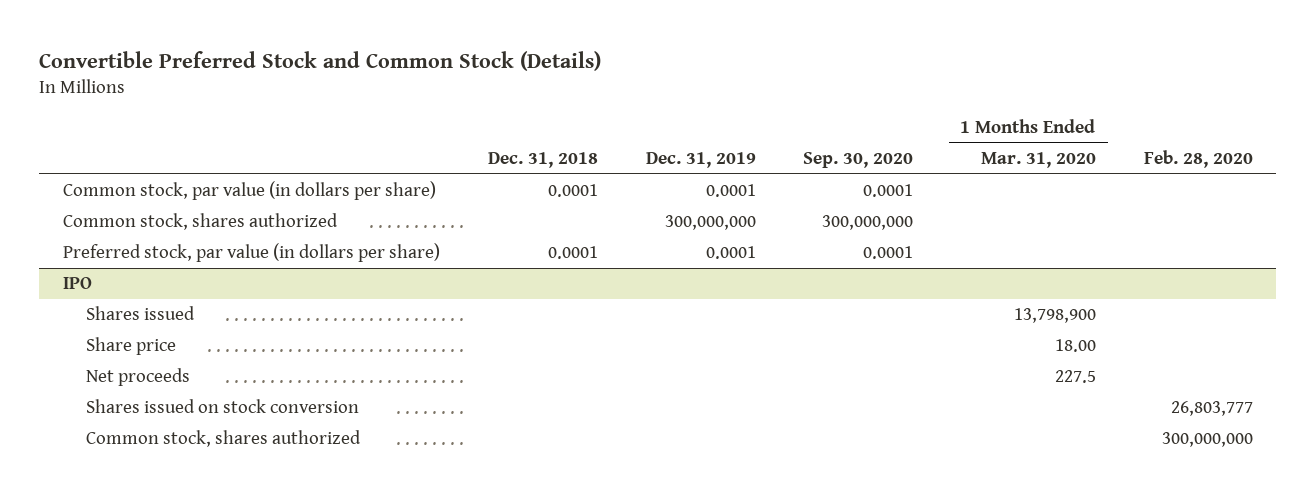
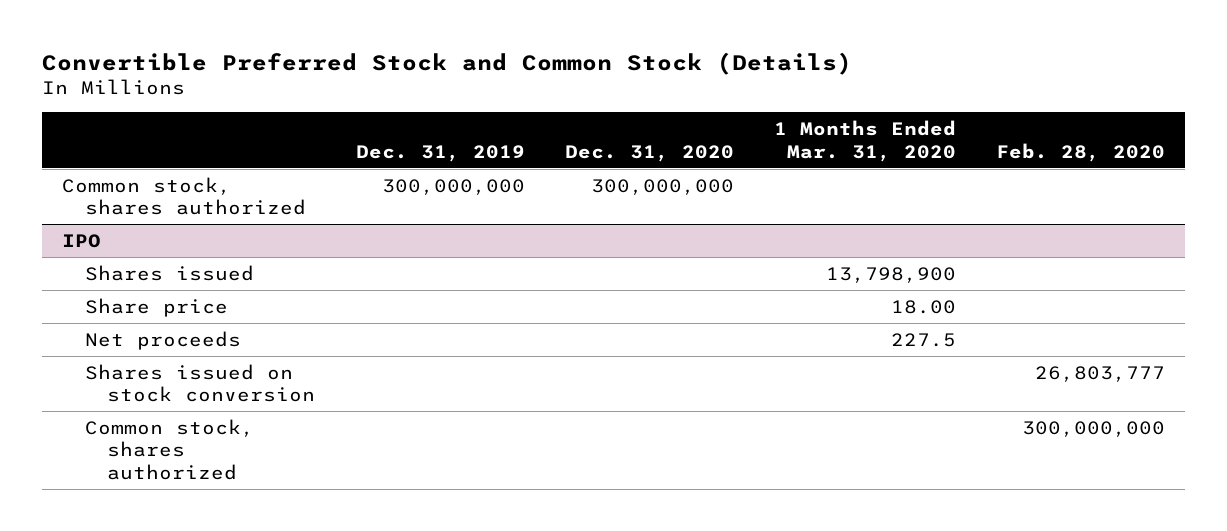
[487,152,598,169] Dec. 31, 2018 -> none
[803,152,914,169] Sep. 30, 2020 -> none
none -> [564,144,734,162] Dec. 31, 2020
[63,181,437,201] Common stock, par value (in dollars per share) -> none
[63,243,441,263] Preferred stock, par value (in dollars per share) -> none

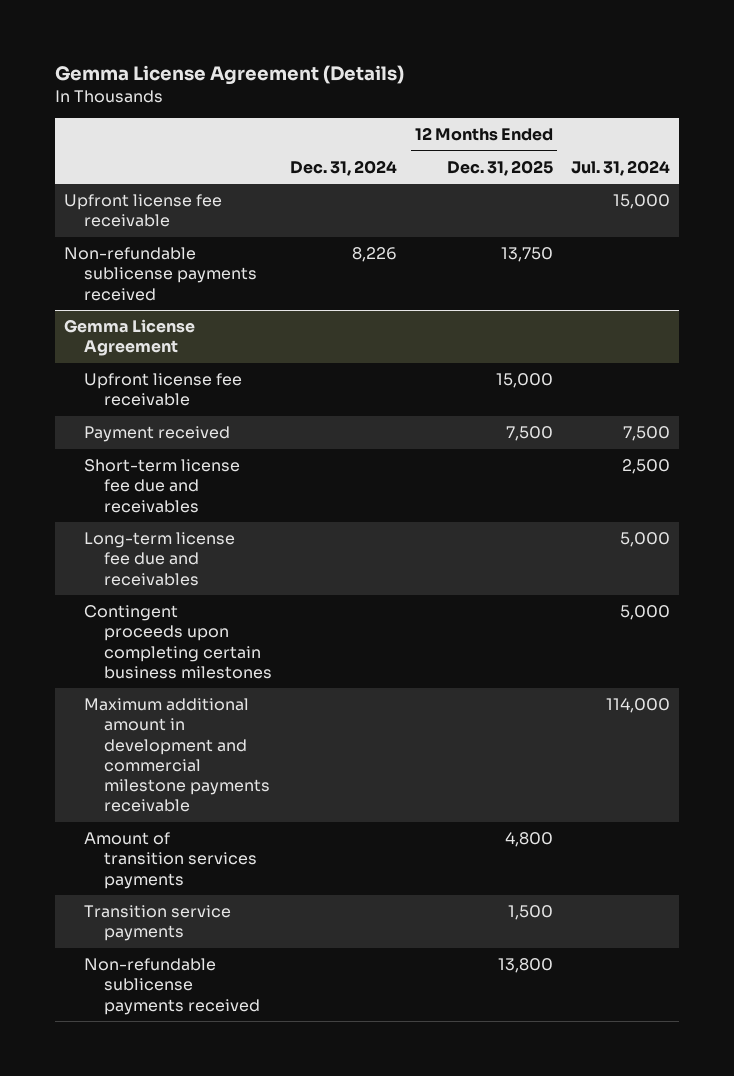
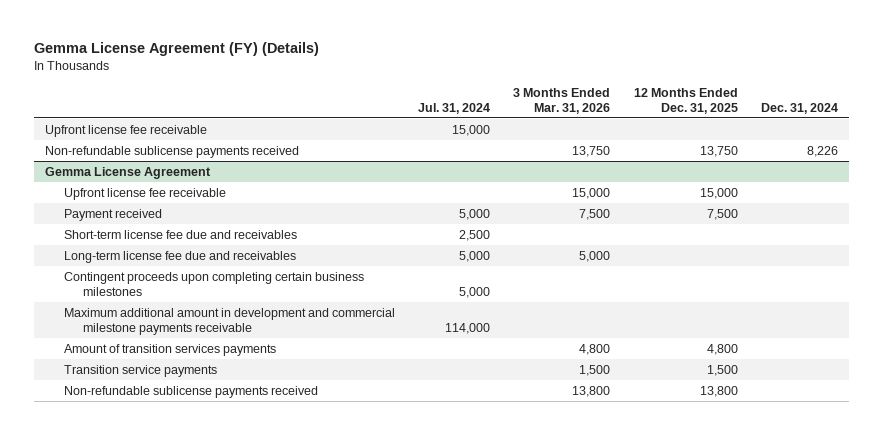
[55,65,405,86] Gemma License Agreement (Details) -> [33,41,319,56] Gemma License Agreement (FY) (Details)
none -> [513,87,611,114] 3 Months Ended Mar. 31, 2026
[622,426,670,442] 7,500 -> [459,208,491,220] 5,000

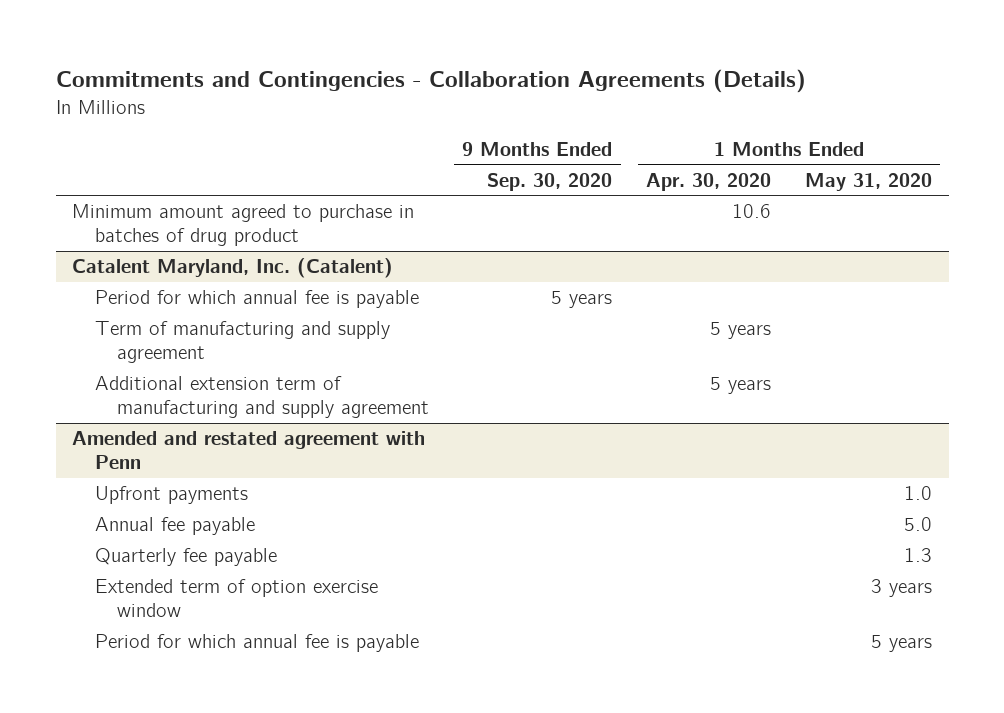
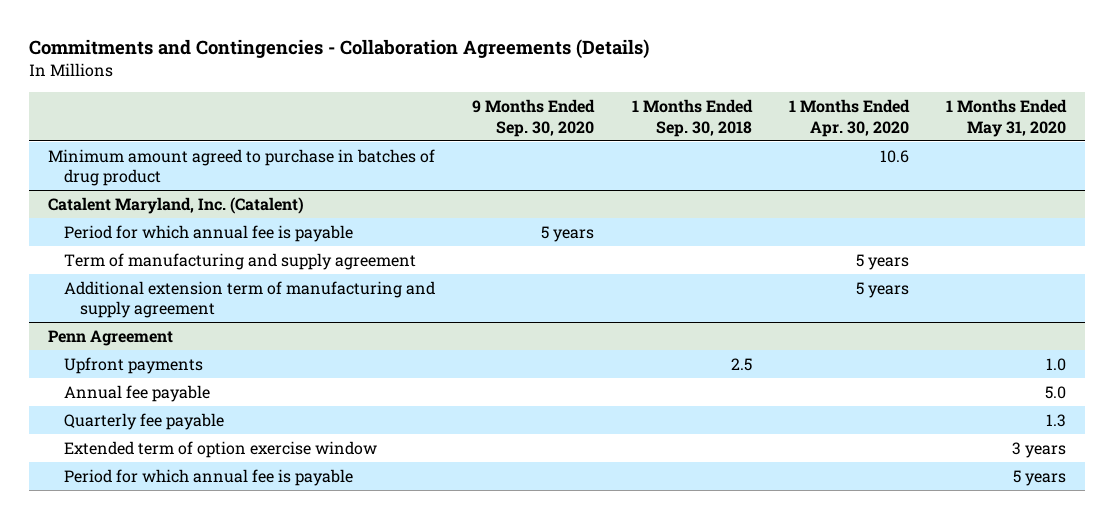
none -> [631,99,753,137] 1 Months Ended Sep. 30, 2018
[72,431,426,470] Amended and restated agreement with Penn -> [47,329,173,346] Penn Agreement

